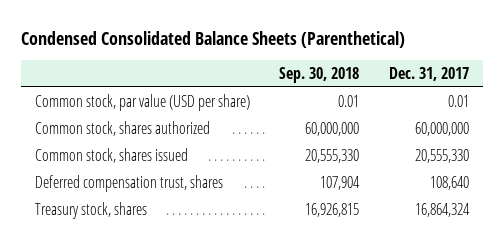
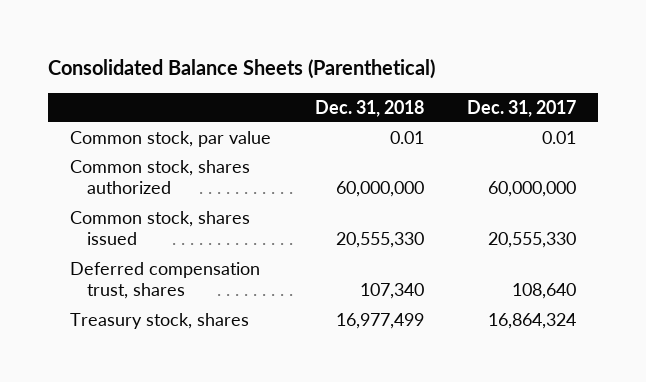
[20,30,405,48] Condensed Consolidated Balance Sheets (Parenthetical) -> [48,59,436,80] Consolidated Balance Sheets (Parenthetical)
[279,66,360,83] Sep. 30, 2018 -> none
none -> [314,99,424,117] Dec. 31, 2018
[35,93,251,111] Common stock, par value (USD per share) -> [70,130,272,147] Common stock, par value

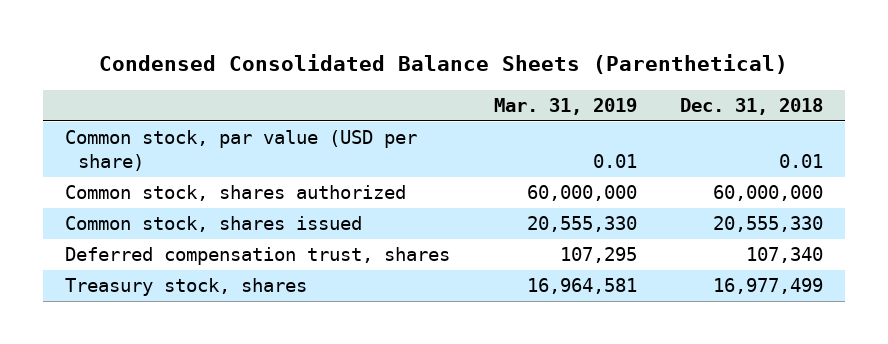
[48,59,436,80] Consolidated Balance Sheets (Parenthetical) -> [99,54,789,75] Condensed Consolidated Balance Sheets (Parenthetical)
[467,99,577,117] Dec. 31, 2017 -> none
none -> [493,97,637,115] Mar. 31, 2019
[70,130,272,147] Common stock, par value -> [64,130,417,171] Common stock, par value (USD per share)

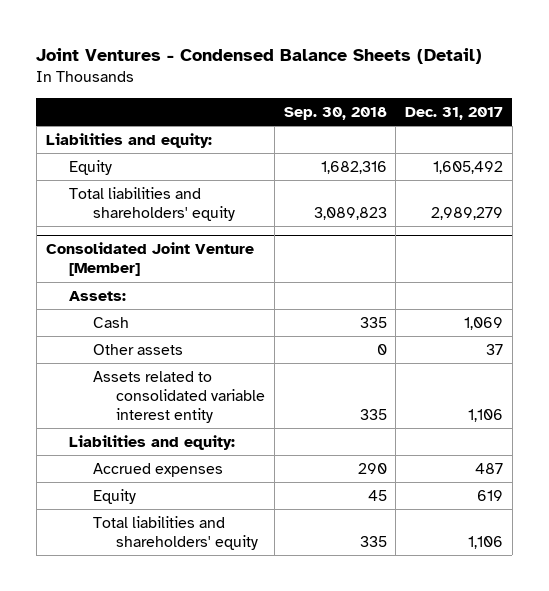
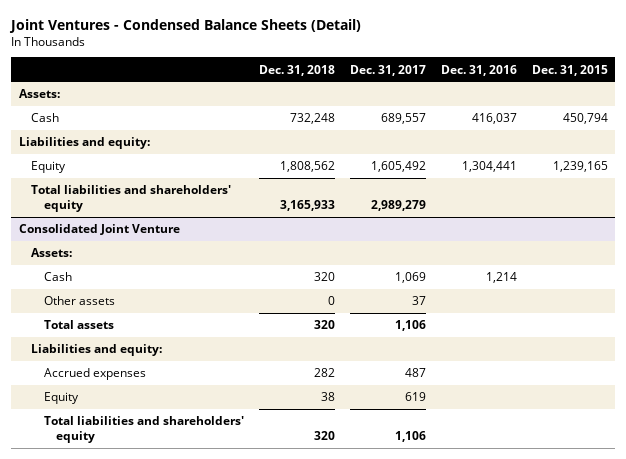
[283,106,387,120] Sep. 30, 2018 -> none
none -> [258,64,335,76] Dec. 31, 2018
none -> [440,64,517,76] Dec. 31, 2016
none -> [531,64,608,76] Dec. 31, 2015
none -> [18,89,60,99] Assets:
none -> [31,113,60,123] Cash
[45,242,254,277] Consolidated Joint Venture [Member] -> [18,224,180,236] Consolidated Joint Venture
[92,371,266,423] Assets related to consolidated variable interest entity -> [43,320,114,330] Total assets

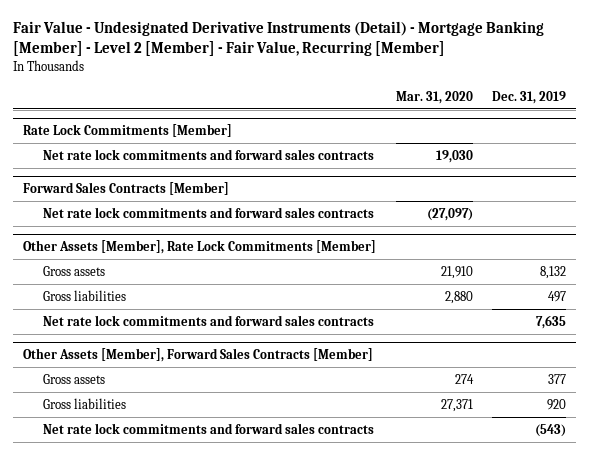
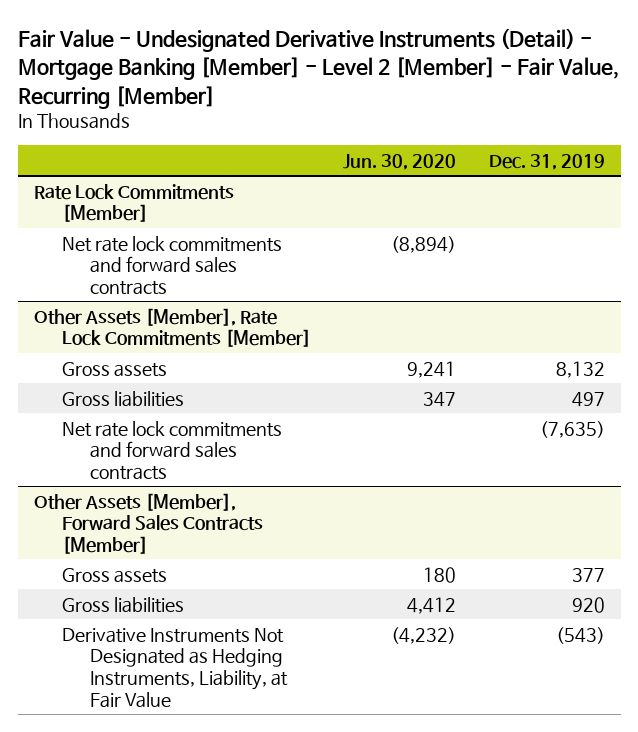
[395,90,473,104] Mar. 31, 2020 -> none
none -> [343,153,457,170] Jun. 30, 2020
[22,182,229,196] Forward Sales Contracts [Member] -> none
[42,206,374,218] Net rate lock commitments and forward sales contracts -> none
[536,314,567,329] 7,635 -> [539,420,605,438] (7,635)
[42,422,374,434] Net rate lock commitments and forward sales contracts -> [62,627,289,708] Derivative Instruments Not Designated as Hedging Instruments, Liability, at Fair Value

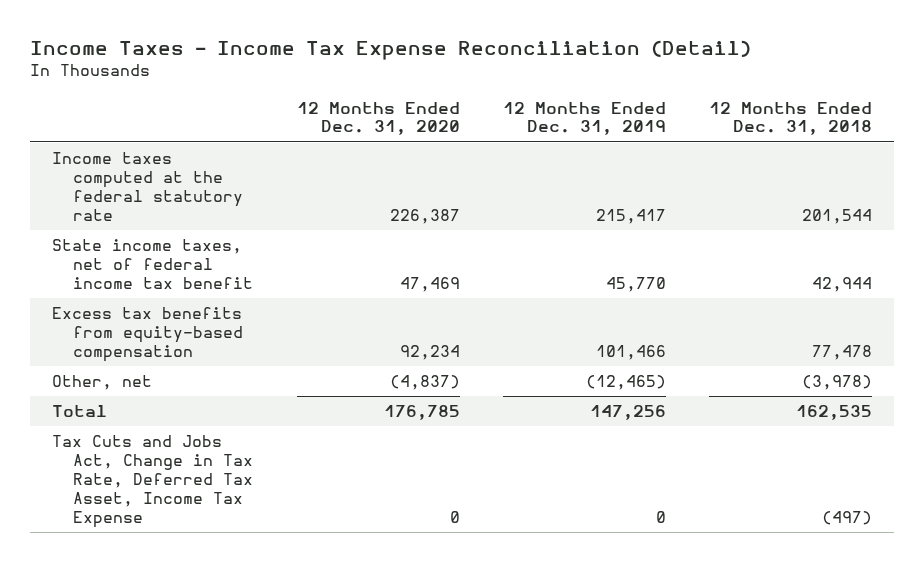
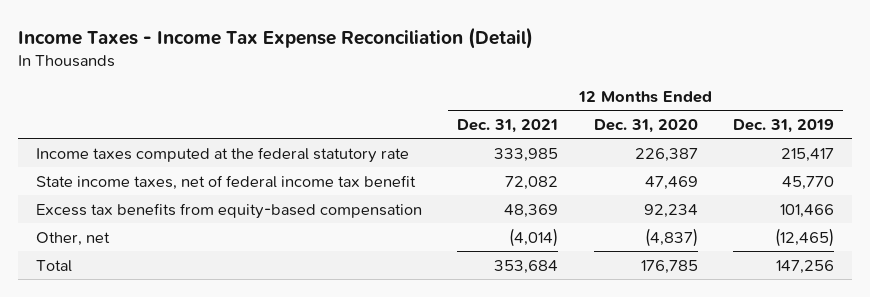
[709,101,873,136] 12 Months Ended Dec. 31, 2018 -> none
none -> [457,118,559,133] Dec. 31, 2021
[51,435,254,528] Tax Cuts and Jobs Act, Change in Tax Rate, Deferred Tax Asset, Income Tax Expense -> none

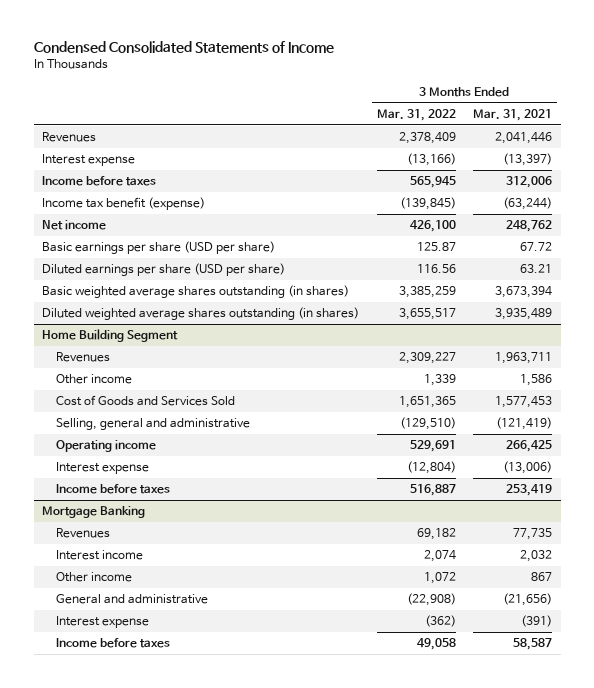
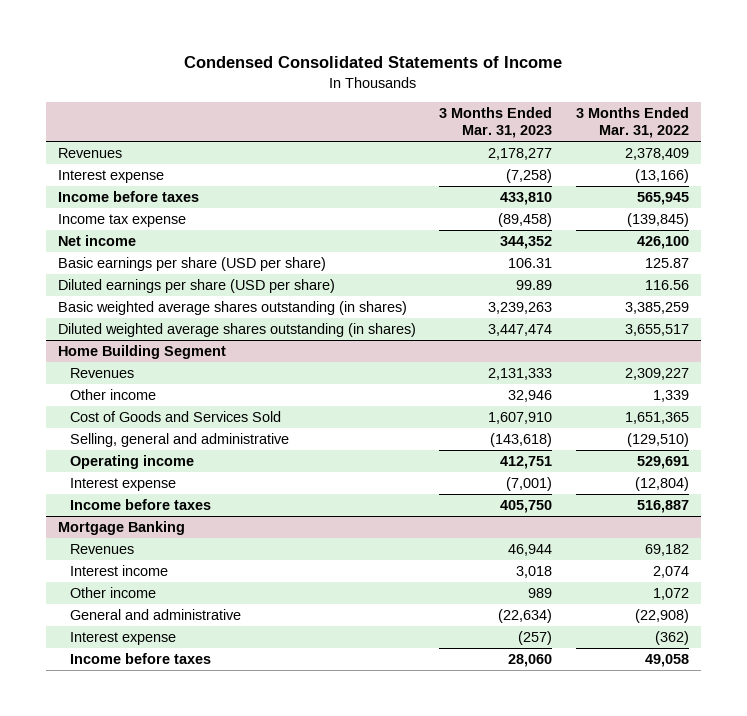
[473,108,553,121] Mar. 31, 2021 -> none
none -> [439,106,553,139] 3 Months Ended Mar. 31, 2023
[42,197,206,211] Income tax benefit (expense) -> [57,213,186,227] Income tax expense

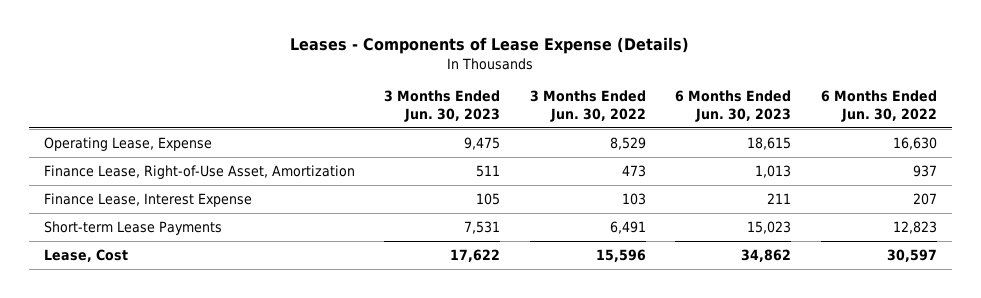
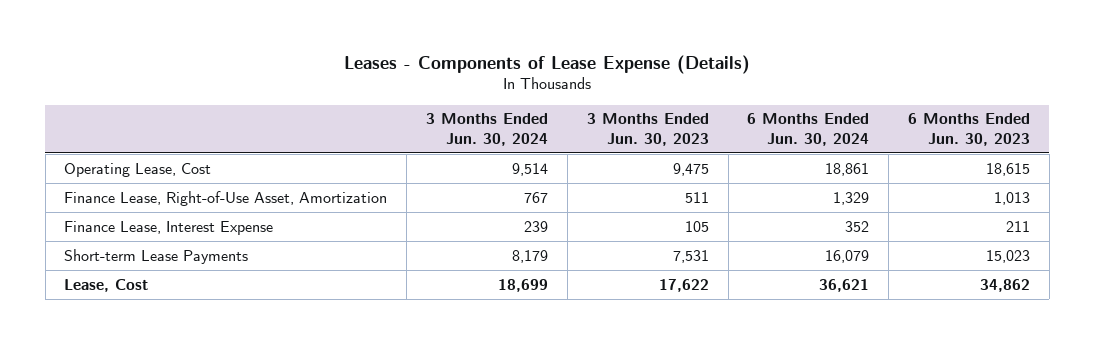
[529,90,646,122] 3 Months Ended Jun. 30, 2022 -> none
[820,90,937,122] 6 Months Ended Jun. 30, 2022 -> none
none -> [426,113,549,147] 3 Months Ended Jun. 30, 2024
none -> [747,113,870,147] 6 Months Ended Jun. 30, 2024
[44,136,213,151] Operating Lease, Expense -> [64,162,212,177] Operating Lease, Cost

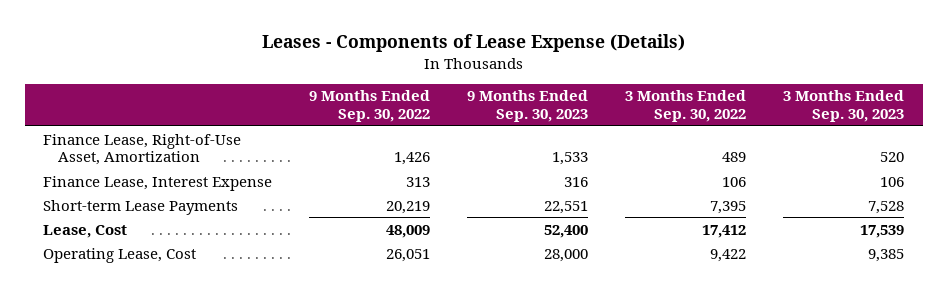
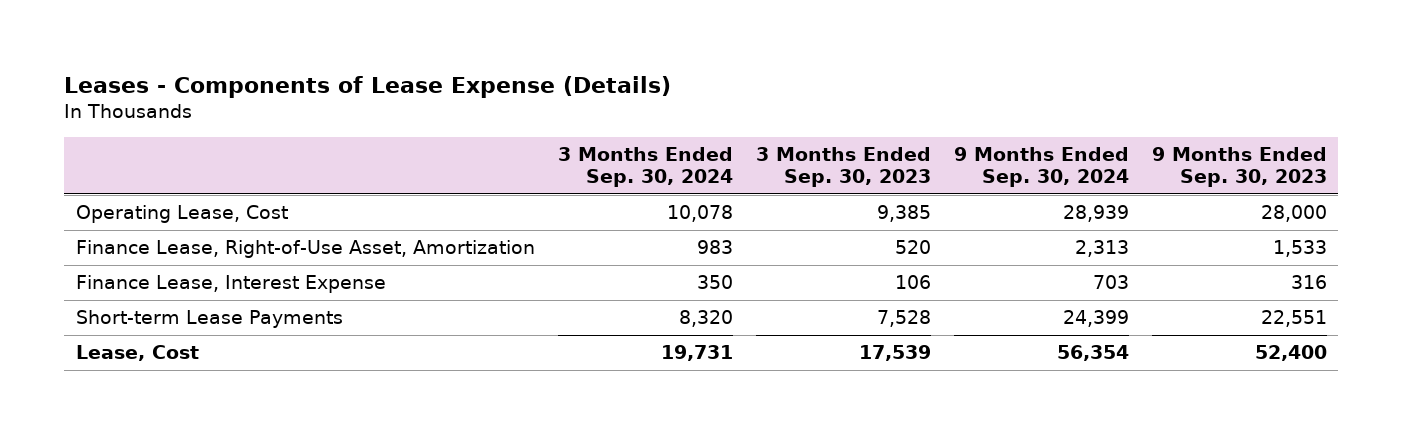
[309,90,431,122] 9 Months Ended Sep. 30, 2022 -> none
[625,90,747,122] 3 Months Ended Sep. 30, 2022 -> none
none -> [557,147,733,187] 3 Months Ended Sep. 30, 2024
none -> [953,147,1129,187] 9 Months Ended Sep. 30, 2024
[43,247,197,263] Operating Lease, Cost -> [75,205,288,224] Operating Lease, Cost

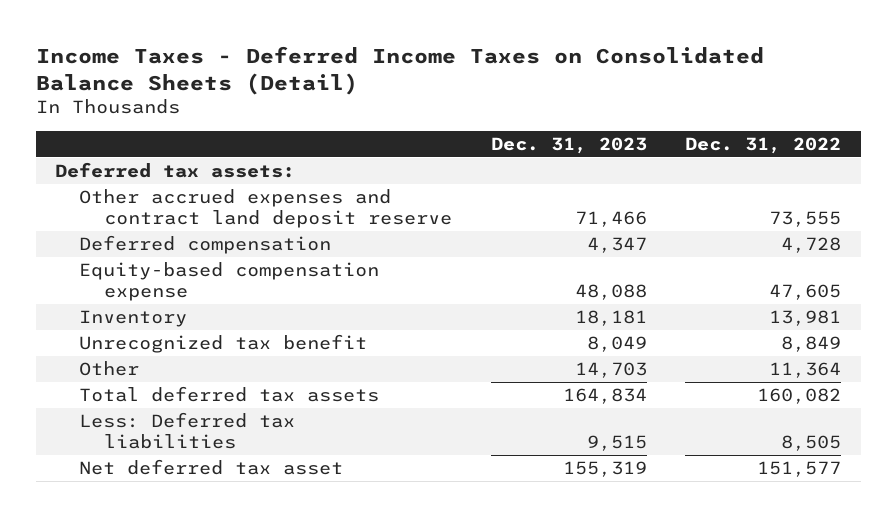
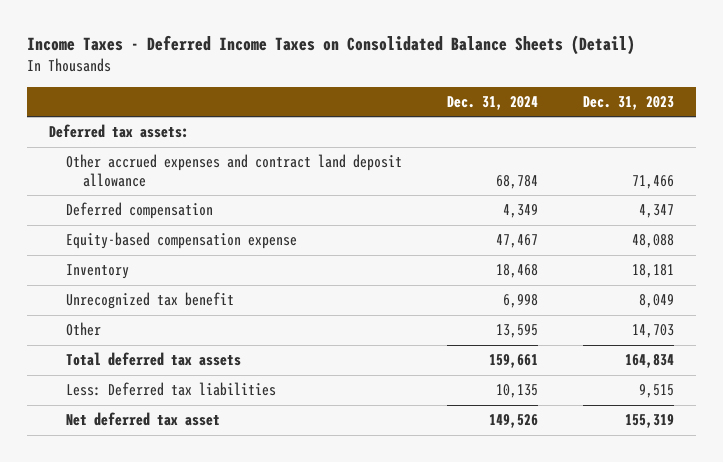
[685,136,842,154] Dec. 31, 2022 -> none
none -> [446,95,538,110] Dec. 31, 2024
[79,188,453,229] Other accrued expenses and contract land deposit reserve -> [66,154,403,187] Other accrued expenses and contract land deposit allowance

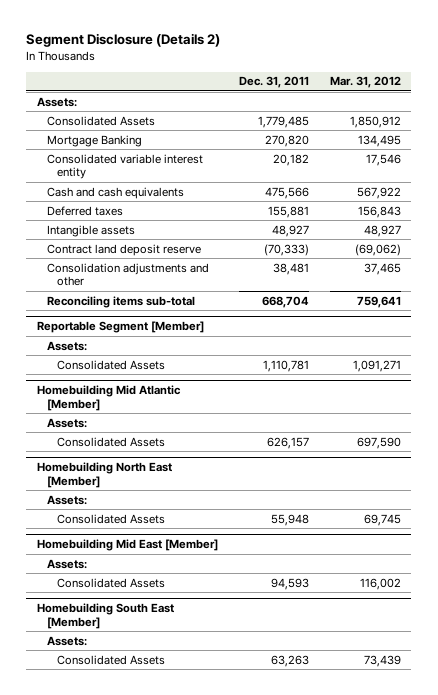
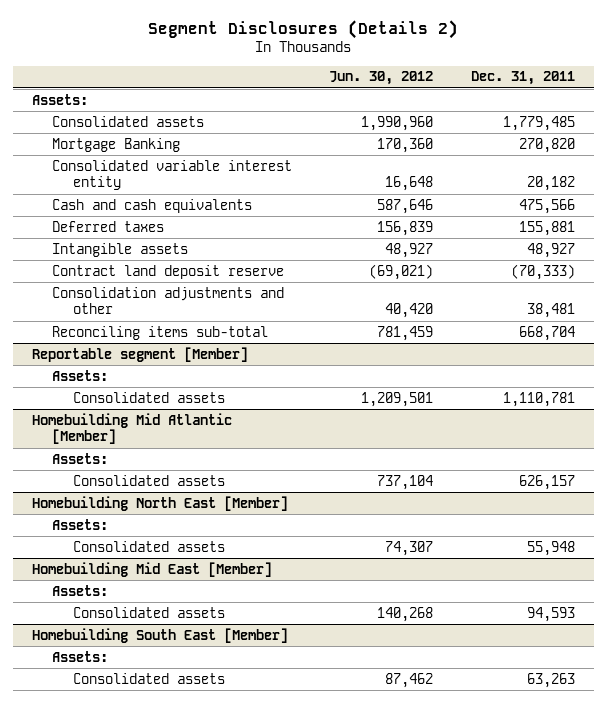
[26,33,221,48] Segment Disclosure (Details 2) -> [148,19,459,39] Segment Disclosures (Details 2)
[329,76,401,89] Mar. 31, 2012 -> none
none -> [329,71,434,86] Jun. 30, 2012
[47,115,156,126] Consolidated Assets -> [52,115,205,127] Consolidated assets
[36,321,204,334] Reportable Segment [Member] -> [31,346,248,362] Reportable segment [Member]
[57,359,166,370] Consolidated Assets -> [72,391,225,403] Consolidated assets
[57,436,166,447] Consolidated Assets -> [72,474,225,486] Consolidated assets
[57,513,166,524] Consolidated Assets -> [72,540,225,552] Consolidated assets
[57,577,166,588] Consolidated Assets -> [72,606,225,618] Consolidated assets
[57,654,166,665] Consolidated Assets -> [72,672,225,684] Consolidated assets

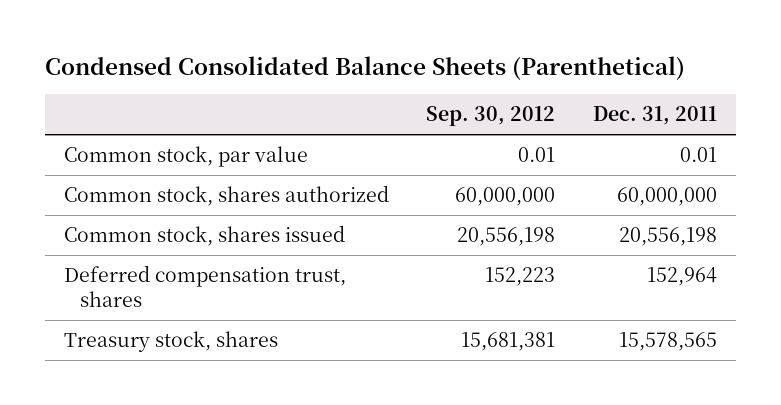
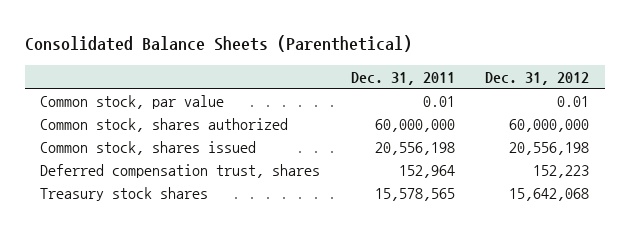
[44,55,685,80] Condensed Consolidated Balance Sheets (Parenthetical) -> [25,35,413,53] Consolidated Balance Sheets (Parenthetical)
[426,106,556,127] Sep. 30, 2012 -> none
none -> [485,71,590,85] Dec. 31, 2012
[63,331,278,353] Treasury stock, shares -> [40,186,209,201] Treasury stock shares

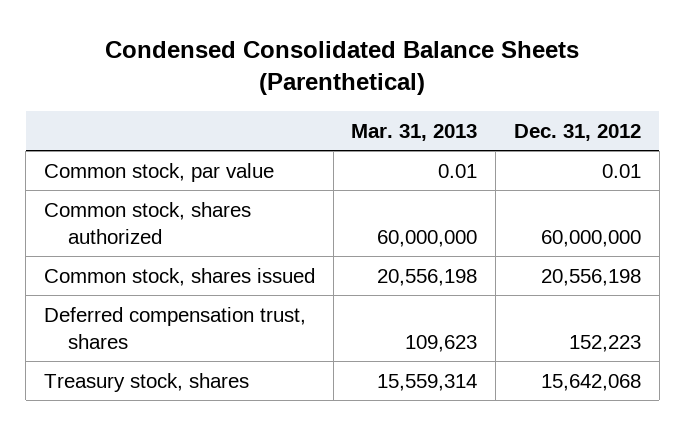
[25,35,413,53] Consolidated Balance Sheets (Parenthetical) -> [105,40,580,96] Condensed Consolidated Balance Sheets (Parenthetical)
[350,71,455,85] Dec. 31, 2011 -> none
none -> [351,123,478,141] Mar. 31, 2013
[40,186,209,201] Treasury stock shares -> [43,372,249,392] Treasury stock, shares

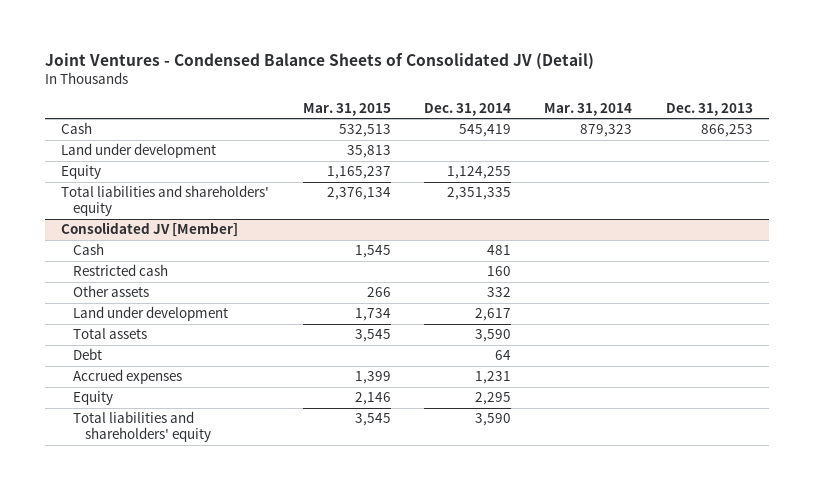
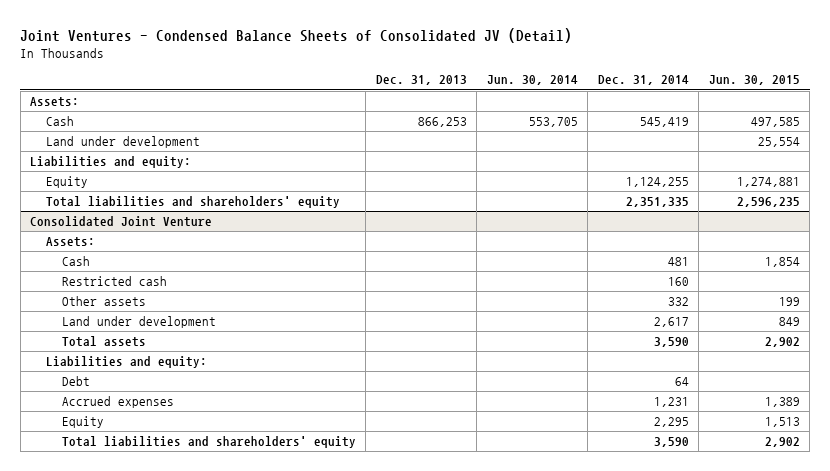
[302,102,391,116] Mar. 31, 2015 -> none
[544,102,633,116] Mar. 31, 2014 -> none
none -> [486,75,578,86] Jun. 30, 2014
none -> [708,75,800,86] Jun. 30, 2015
none -> [30,97,80,108] Assets:
none -> [30,156,192,169] Liabilities and equity:
[61,222,239,238] Consolidated JV [Member] -> [30,216,213,228] Consolidated Joint Venture
none -> [45,237,95,248] Assets:
none -> [45,356,207,369] Liabilities and equity:

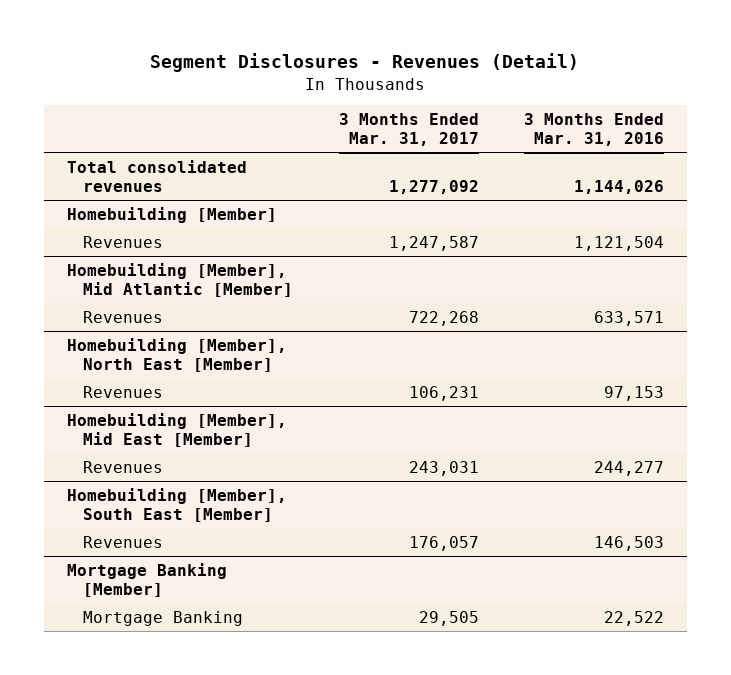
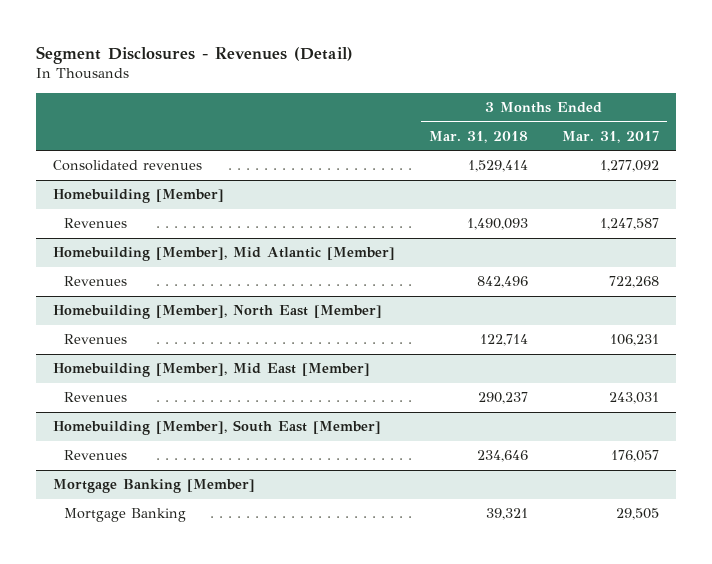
[524,112,665,147] 3 Months Ended Mar. 31, 2016 -> none
none -> [429,130,529,143] Mar. 31, 2018
[66,159,247,192] Total consolidated revenues -> [53,160,203,172] Consolidated revenues

